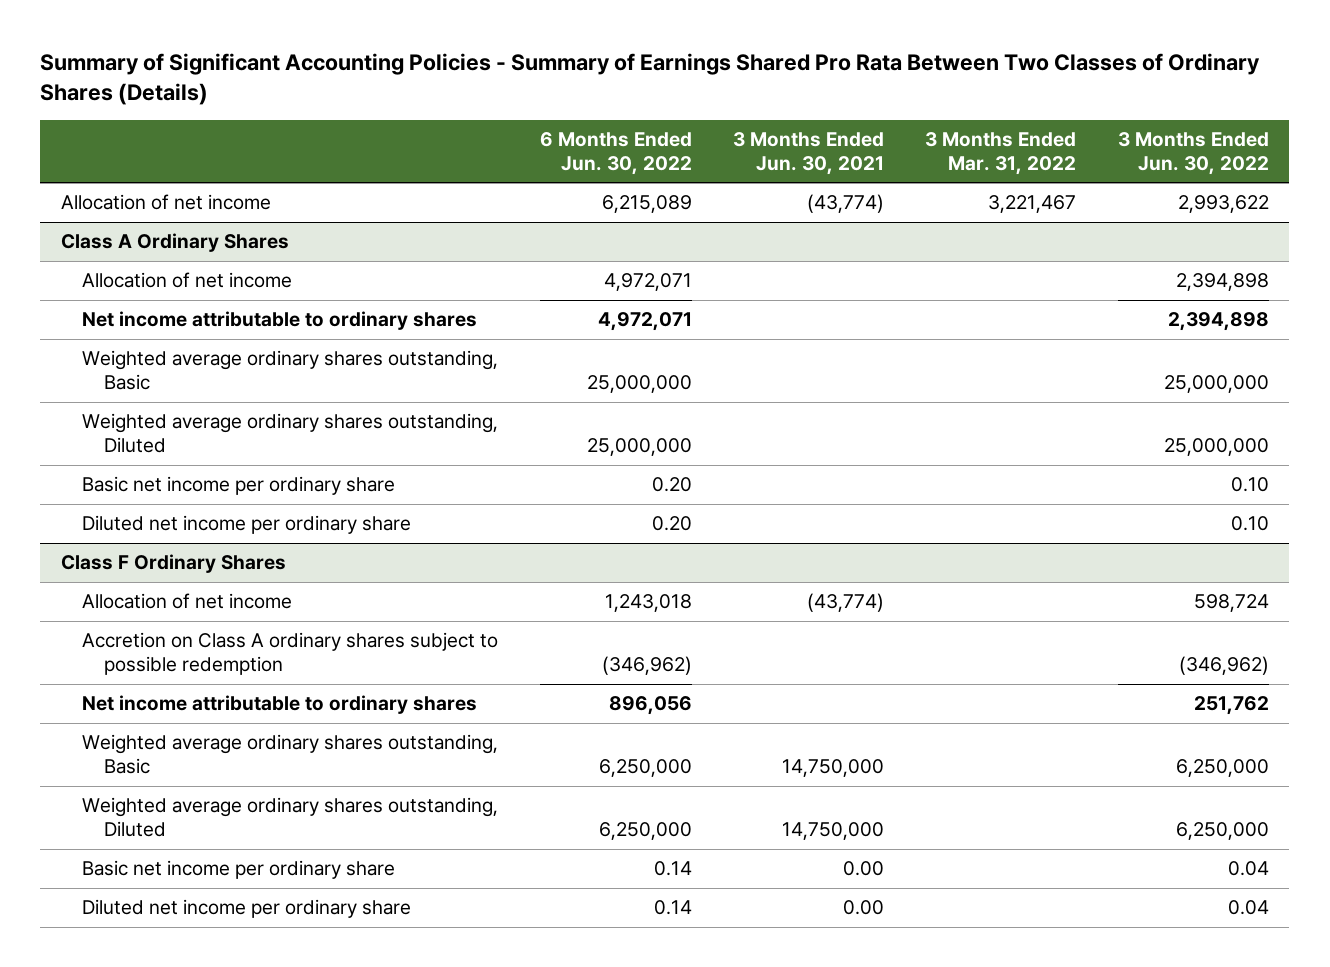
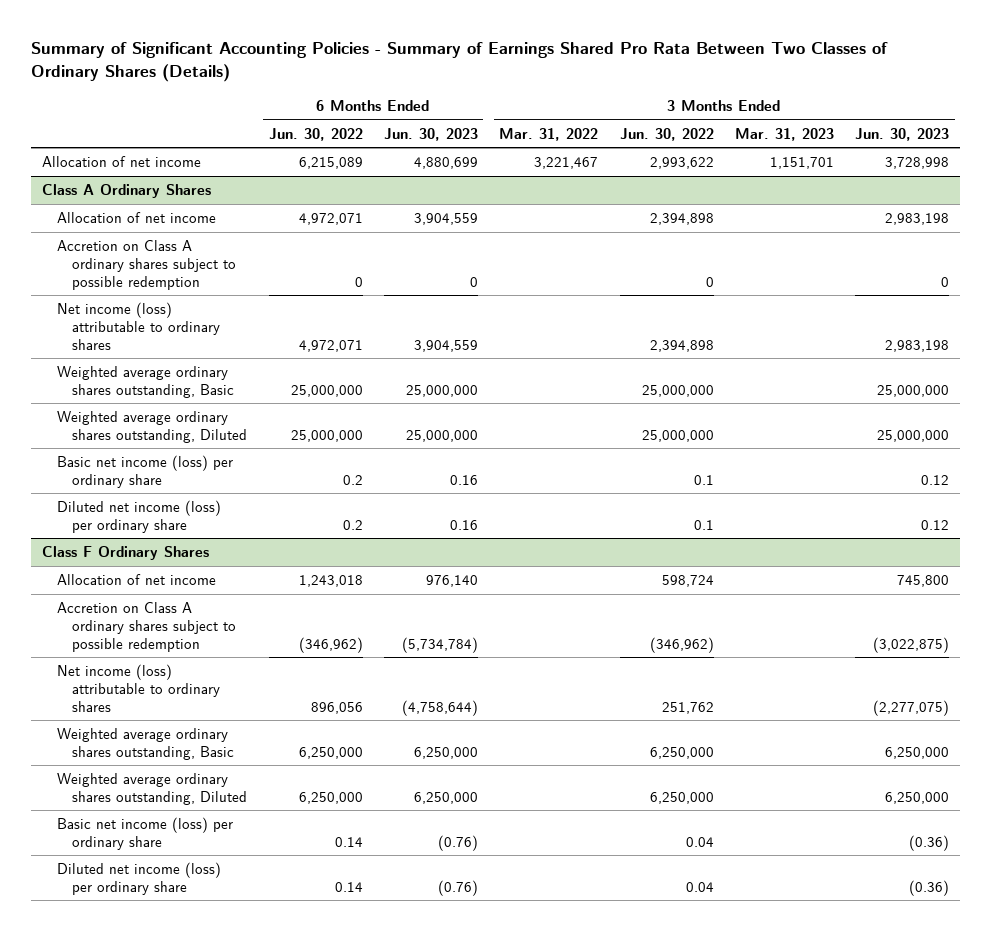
[733,131,885,175] 3 Months Ended Jun. 30, 2021 -> none
none -> [383,127,478,141] Jun. 30, 2023
none -> [734,127,834,141] Mar. 31, 2023
none -> [855,127,950,141] Jun. 30, 2023
none -> [57,239,237,290] Accretion on Class A ordinary shares subject to possible redemption
[82,311,478,331] Net income attributable to ordinary shares -> [57,301,221,350] Net income (loss) attributable to ordinary shares
[82,476,396,496] Basic net income per ordinary share -> [57,454,234,488] Basic net income (loss) per ordinary share
[651,477,692,493] 0.20 -> [342,474,363,485] 0.2
[1230,477,1269,493] 0.10 -> [693,474,714,485] 0.1
[82,515,412,535] Diluted net income per ordinary share -> [57,499,222,533] Diluted net income (loss) per ordinary share
[651,516,692,532] 0.20 -> [342,519,363,530] 0.2
[1230,516,1269,532] 0.10 -> [693,519,714,530] 0.1
[82,695,478,715] Net income attributable to ordinary shares -> [57,663,221,712] Net income (loss) attributable to ordinary shares
[82,860,396,880] Basic net income per ordinary share -> [57,816,234,850] Basic net income (loss) per ordinary share
[82,899,412,919] Diluted net income per ordinary share -> [57,861,222,895] Diluted net income (loss) per ordinary share

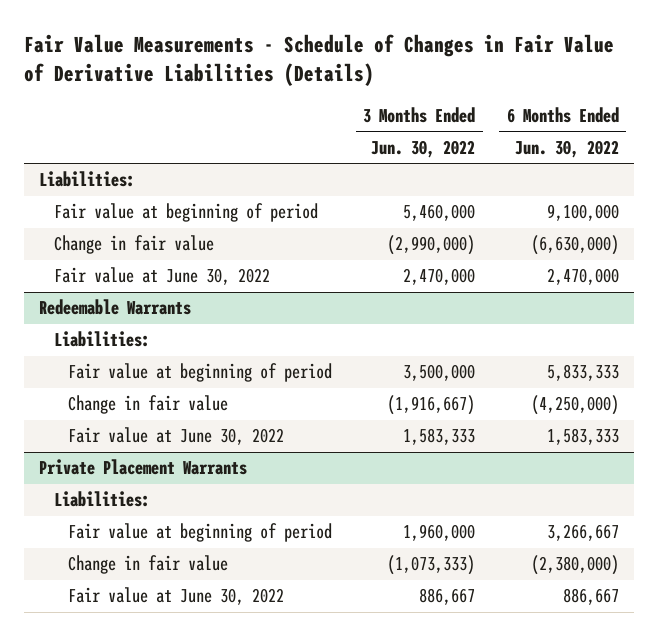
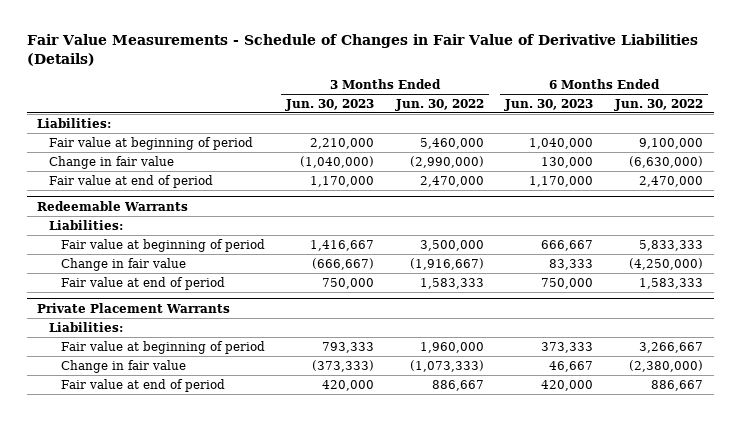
none -> [285,98,375,111] Jun. 30, 2023
none -> [504,98,594,111] Jun. 30, 2023
[53,267,270,286] Fair value at June 30, 2022 -> [49,174,214,188] Fair value at end of period
[68,427,285,446] Fair value at June 30, 2022 -> [60,276,225,290] Fair value at end of period
[68,587,285,606] Fair value at June 30, 2022 -> [60,378,225,392] Fair value at end of period

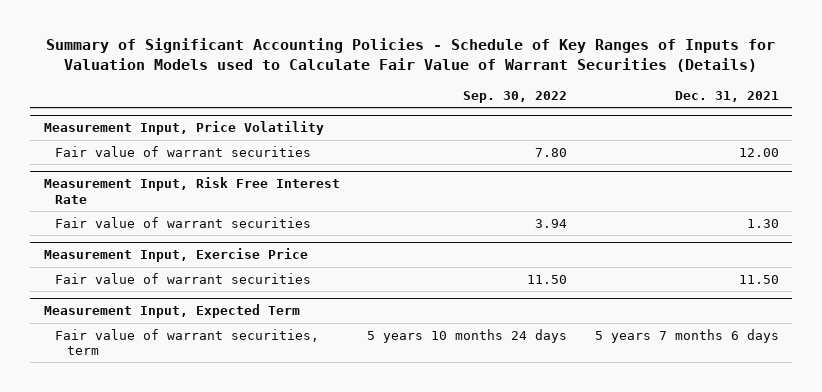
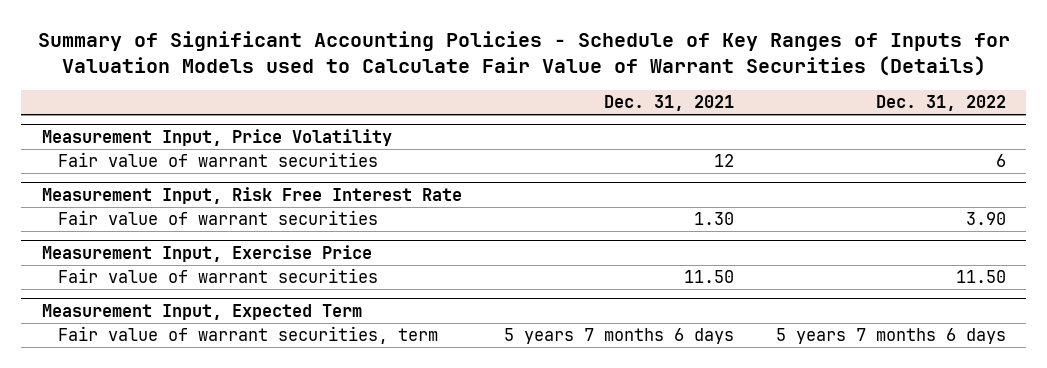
[463,90,568,103] Sep. 30, 2022 -> none
none -> [875,95,1006,112] Dec. 31, 2022
[738,147,779,157] 12.00 -> [713,154,734,168] 12

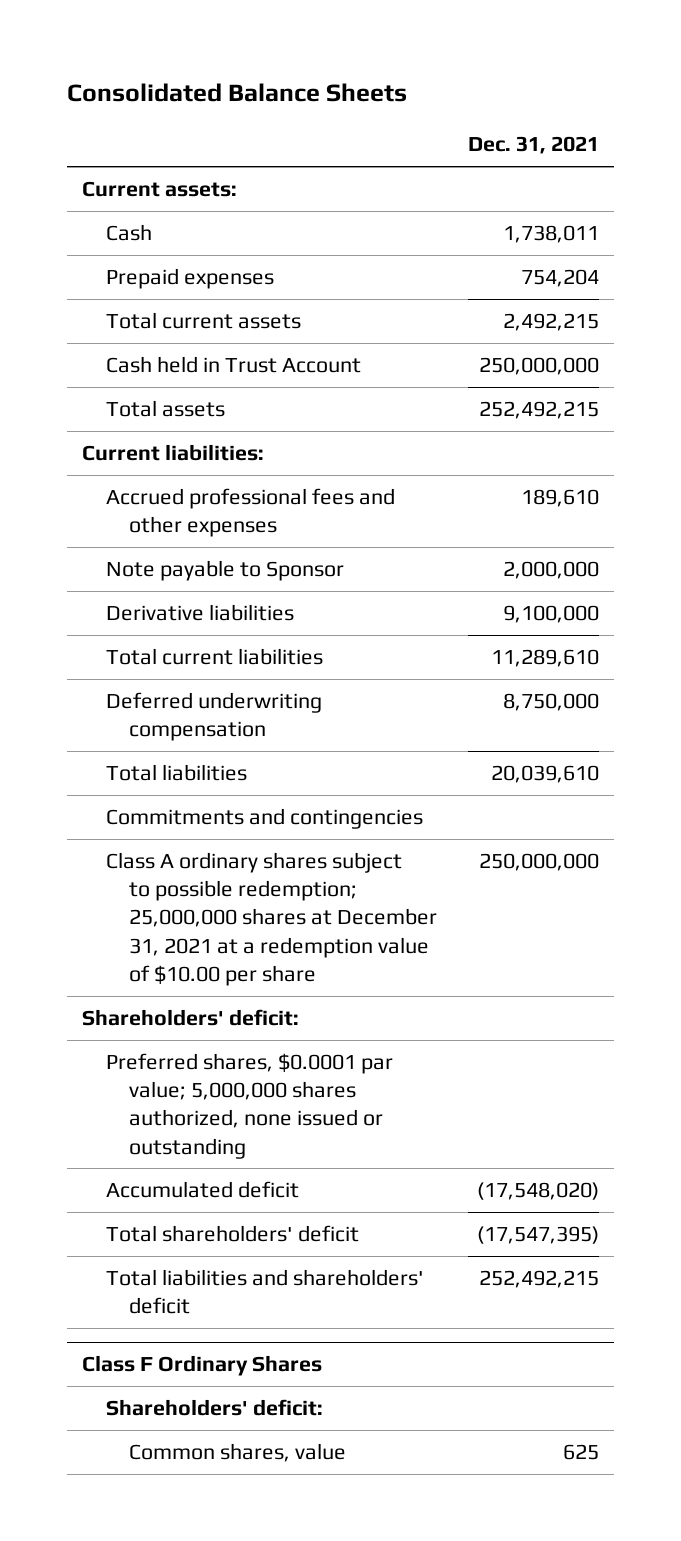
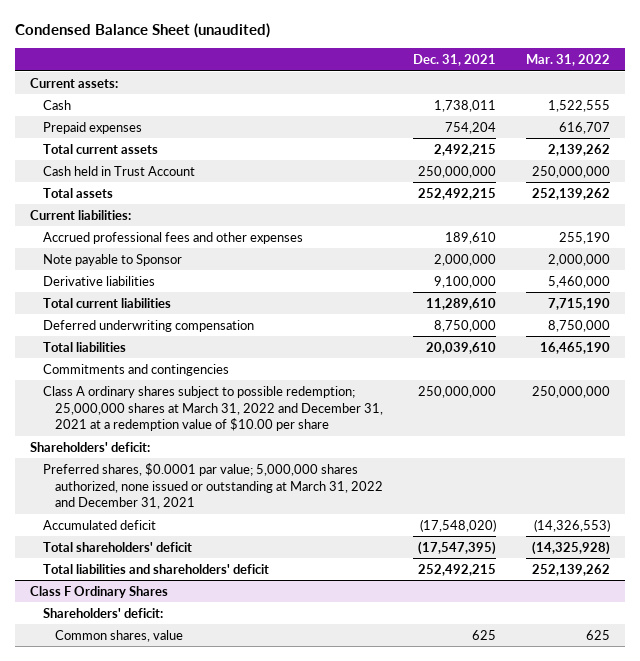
[66,82,407,102] Consolidated Balance Sheets -> [15,23,271,39] Condensed Balance Sheet (unaudited)
none -> [525,54,610,67] Mar. 31, 2022
[105,852,438,986] Class A ordinary shares subject to possible redemption; 25,000,000 shares at December 31, 2021 at a redemption value of $10.00 per share -> [42,385,383,432] Class A ordinary shares subject to possible redemption; 25,000,000 shares at March 31, 2022 and December 31, 2021 at a redemption value of $10.00 per share
[105,1053,393,1159] Preferred shares, $0.0001 par value; 5,000,000 shares authorized, none issued or outstanding -> [42,462,383,510] Preferred shares, $0.0001 par value; 5,000,000 shares authorized, none issued or outstanding at March 31, 2022 and December 31, 2021

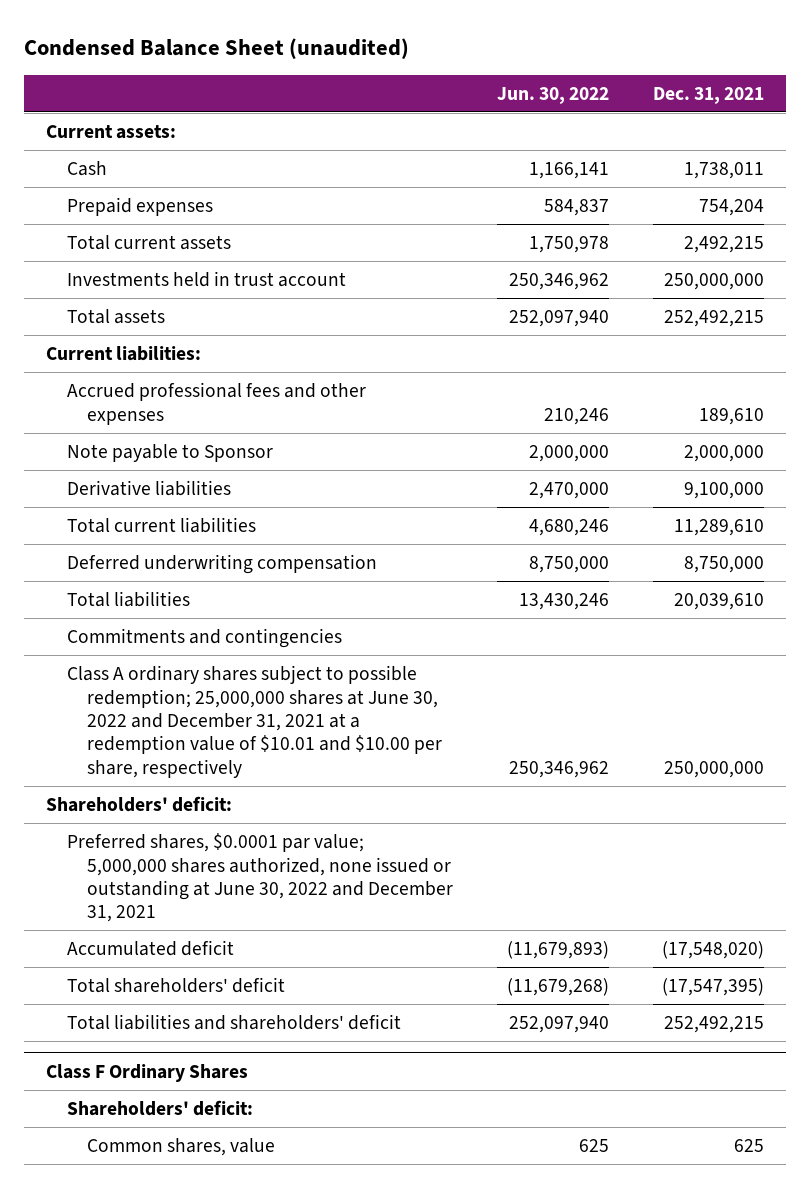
[525,54,610,67] Mar. 31, 2022 -> none
none -> [496,86,609,104] Jun. 30, 2022
[42,165,195,176] Cash held in Trust Account -> [66,271,346,288] Investments held in trust account
[42,385,383,432] Class A ordinary shares subject to possible redemption; 25,000,000 shares at March 31, 2022 and December 31, 2021 at a redemption value of $10.00 per share -> [66,665,443,778] Class A ordinary shares subject to possible redemption; 25,000,000 shares at June 30, 2022 and December 31, 2021 at a redemption value of $10.01 and $10.00 per share, respectively
[42,462,383,510] Preferred shares, $0.0001 par value; 5,000,000 shares authorized, none issued or outstanding at March 31, 2022 and December 31, 2021 -> [66,833,454,923] Preferred shares, $0.0001 par value; 5,000,000 shares authorized, none issued or outstanding at June 30, 2022 and December 31, 2021

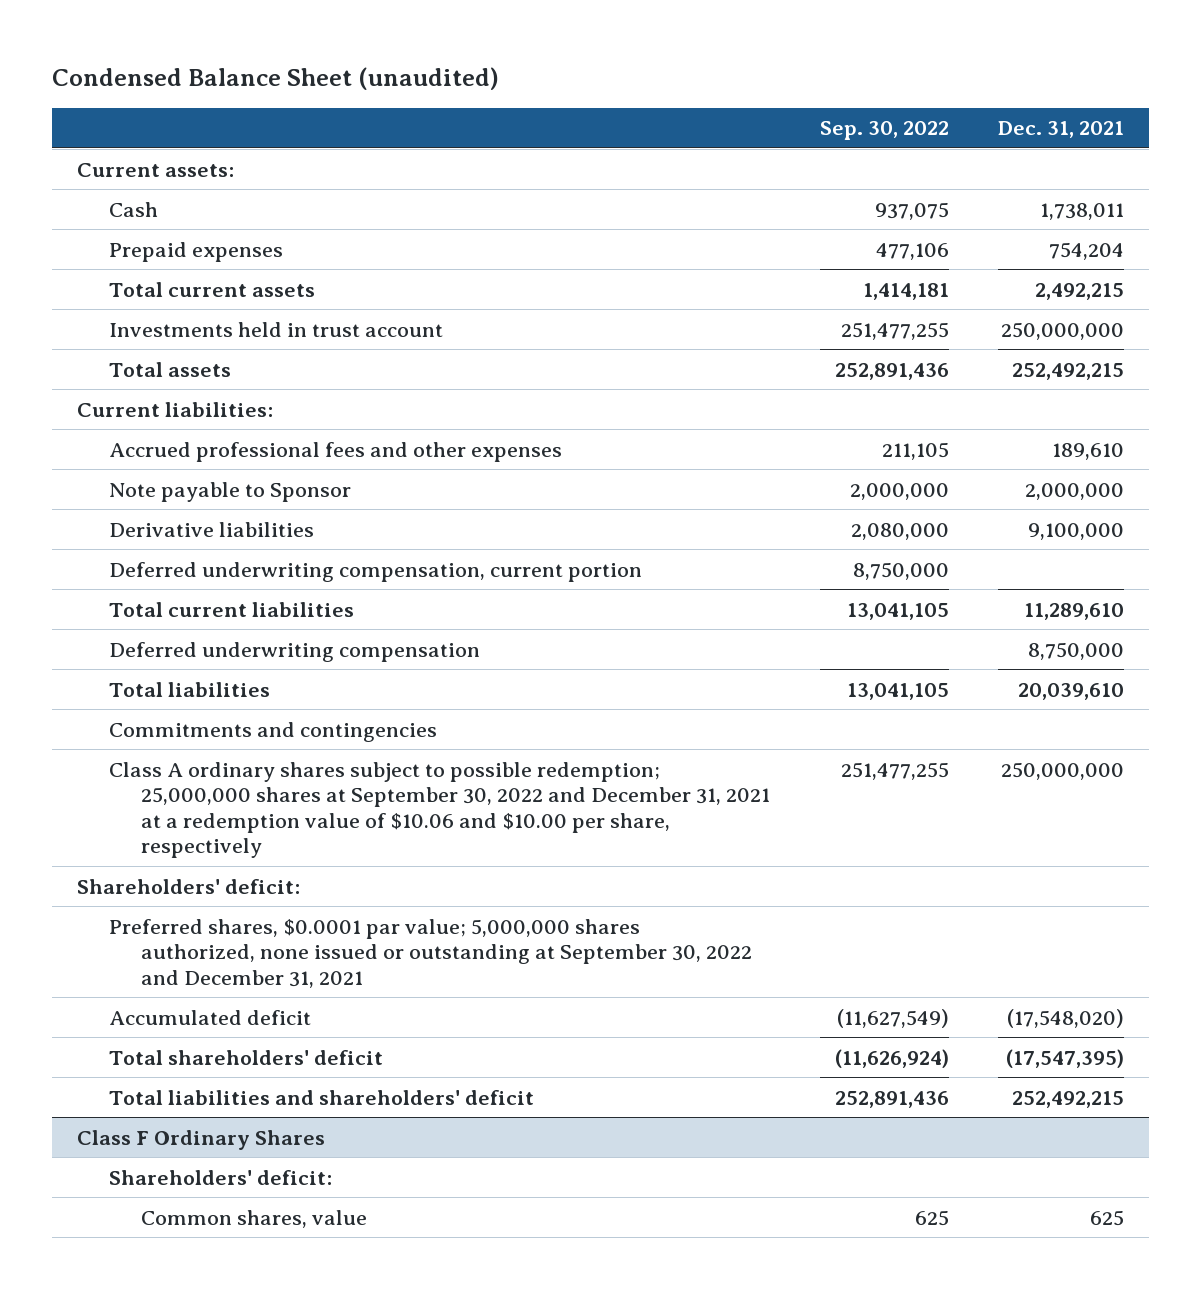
[496,86,609,104] Jun. 30, 2022 -> none
none -> [819,121,949,141] Sep. 30, 2022
none -> [109,561,643,582] Deferred underwriting compensation, current portion
[66,665,443,778] Class A ordinary shares subject to possible redemption; 25,000,000 shares at June 30, 2022 and December 31, 2021 at a redemption value of $10.01 and $10.00 per share, respectively -> [109,761,771,859] Class A ordinary shares subject to possible redemption; 25,000,000 shares at September 30, 2022 and December 31, 2021 at a redemption value of $10.06 and $10.00 per share, respectively
[66,833,454,923] Preferred shares, $0.0001 par value; 5,000,000 shares authorized, none issued or outstanding at June 30, 2022 and December 31, 2021 -> [109,918,753,988] Preferred shares, $0.0001 par value; 5,000,000 shares authorized, none issued or outstanding at September 30, 2022 and December 31, 2021

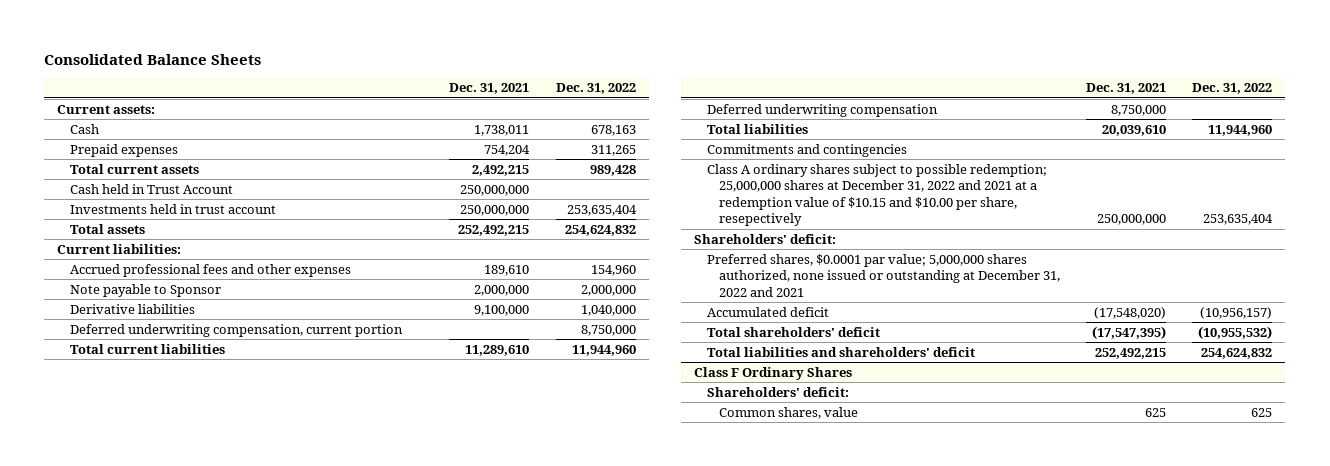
[52,66,500,90] Condensed Balance Sheet (unaudited) -> [44,53,262,65] Consolidated Balance Sheets
[819,121,949,141] Sep. 30, 2022 -> none
none -> [555,83,636,95] Dec. 31, 2022
none -> [69,183,233,194] Cash held in Trust Account
[109,761,771,859] Class A ordinary shares subject to possible redemption; 25,000,000 shares at September 30, 2022 and December 31, 2021 at a redemption value of $10.06 and $10.00 per share, respectively -> [706,163,1047,227] Class A ordinary shares subject to possible redemption; 25,000,000 shares at December 31, 2022 and 2021 at a redemption value of $10.15 and $10.00 per share, resepectively
[109,918,753,988] Preferred shares, $0.0001 par value; 5,000,000 shares authorized, none issued or outstanding at September 30, 2022 and December 31, 2021 -> [706,253,1060,297] Preferred shares, $0.0001 par value; 5,000,000 shares authorized, none issued or outstanding at December 31, 2022 and 2021

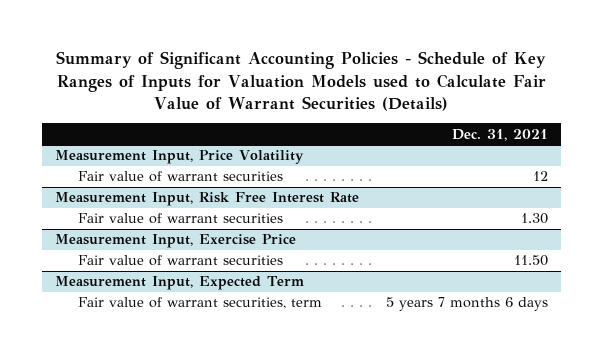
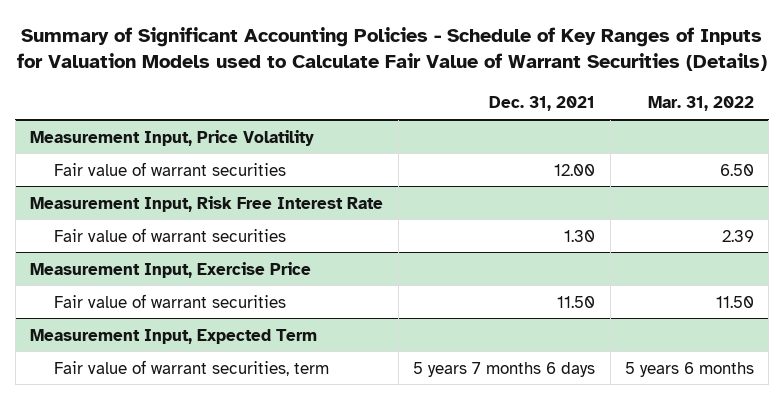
none -> [648,96,755,112] Mar. 31, 2022
[532,171,548,182] 12 -> [554,163,596,176] 12.00

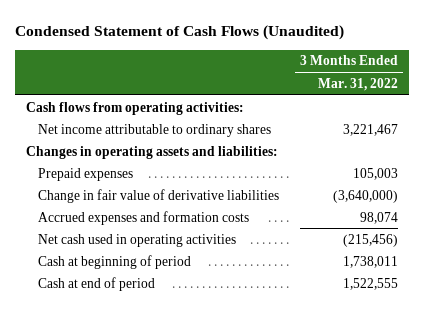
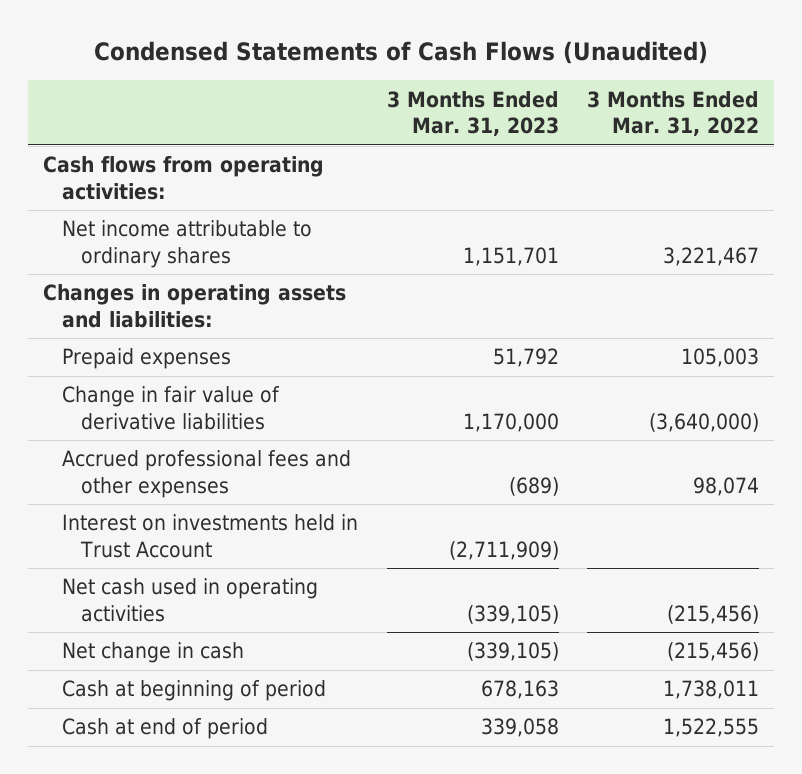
[15,25,345,41] Condensed Statement of Cash Flows (Unaudited) -> [94,41,709,65] Condensed Statements of Cash Flows (Unaudited)
none -> [386,90,559,137] 3 Months Ended Mar. 31, 2023
[37,210,249,225] Accrued expenses and formation costs -> [61,450,351,498] Accrued professional fees and other expenses
none -> [61,514,358,558] Interest on investments held in Trust Account
none -> [61,642,244,664] Net change in cash

